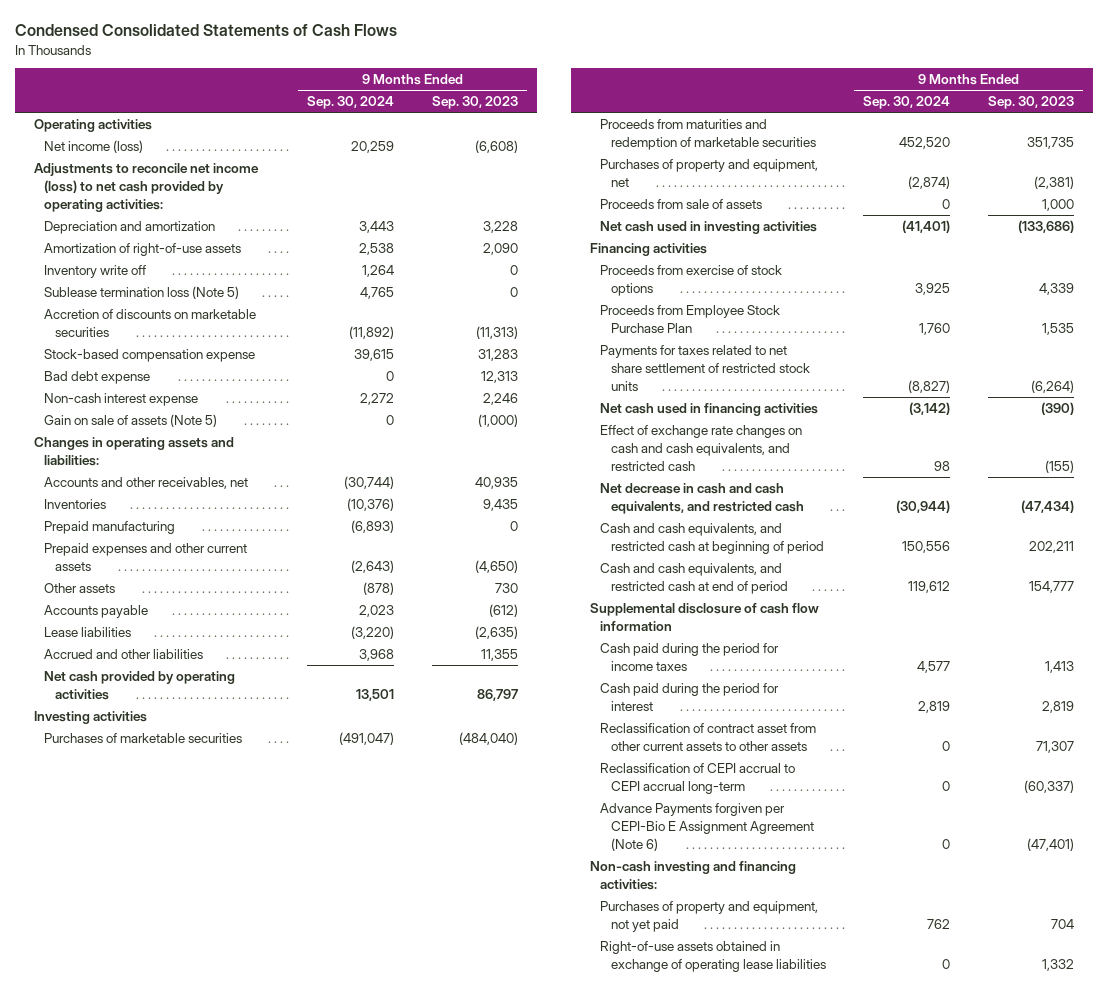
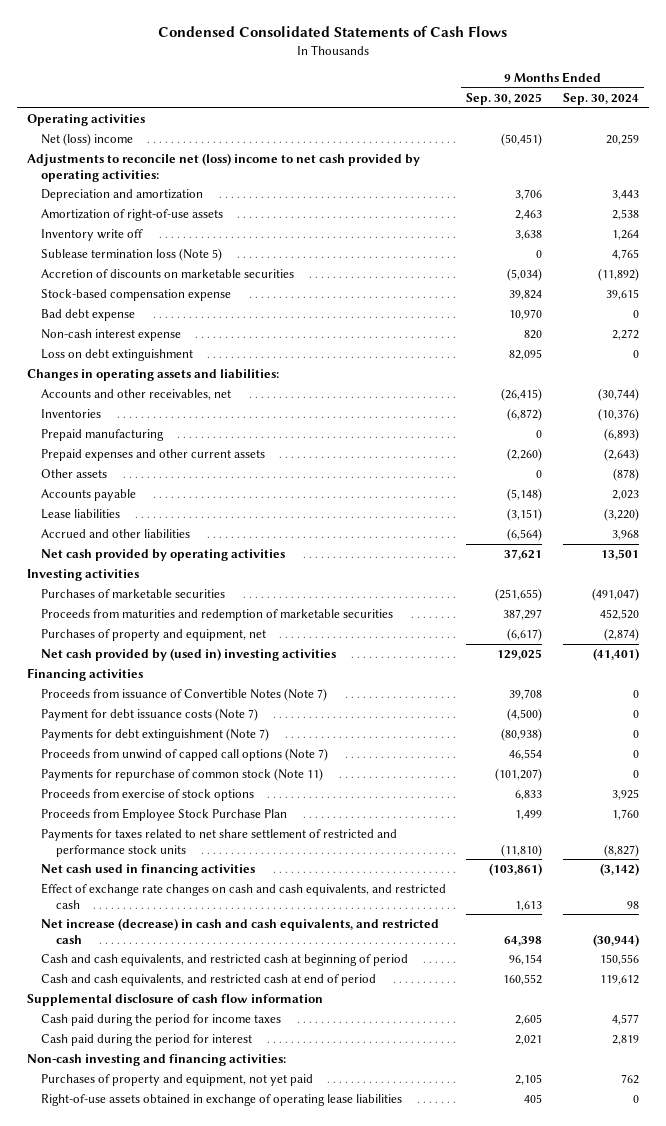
[431,96,518,110] Sep. 30, 2023 -> none
none -> [466,93,543,106] Sep. 30, 2025
[44,139,144,153] Net income (loss) -> [41,133,134,147] Net (loss) income
[33,162,259,212] Adjustments to reconcile net income (loss) to net cash provided by operating activities: -> [26,153,420,182] Adjustments to reconcile net (loss) income to net cash provided by operating activities:
[44,413,218,427] Gain on sale of assets (Note 5) -> none
none -> [41,349,194,362] Loss on debt extinguishment
[600,198,763,209] Proceeds from sale of assets -> none
[600,220,818,234] Net cash used in investing activities -> [41,648,337,662] Net cash provided by (used in) investing activities
none -> [41,688,328,702] Proceeds from issuance of Convertible Notes (Note 7)
none -> [41,708,259,722] Payment for debt issuance costs (Note 7)
none -> [41,728,270,742] Payments for debt extinguishment (Note 7)
none -> [41,748,329,762] Proceeds from unwind of capped call options (Note 7)
none -> [41,768,324,782] Payments for repurchase of common stock (Note 11)
[600,344,810,391] Payments for taxes related to net share settlement of restricted stock units -> [41,829,398,857] Payments for taxes related to net share settlement of restricted and performance stock units
[600,482,804,514] Net decrease in cash and cash equivalents, and restricted cash -> [41,918,440,944] Net increase (decrease) in cash and cash equivalents, and restricted cash
[600,722,817,751] Reclassification of contract asset from other current assets to other assets -> none
[600,762,796,794] Reclassification of CEPI accrual to CEPI accrual long-term -> none
[600,802,814,851] Advance Payments forgiven per CEPI-Bio E Assignment Agreement (Note 6) -> none

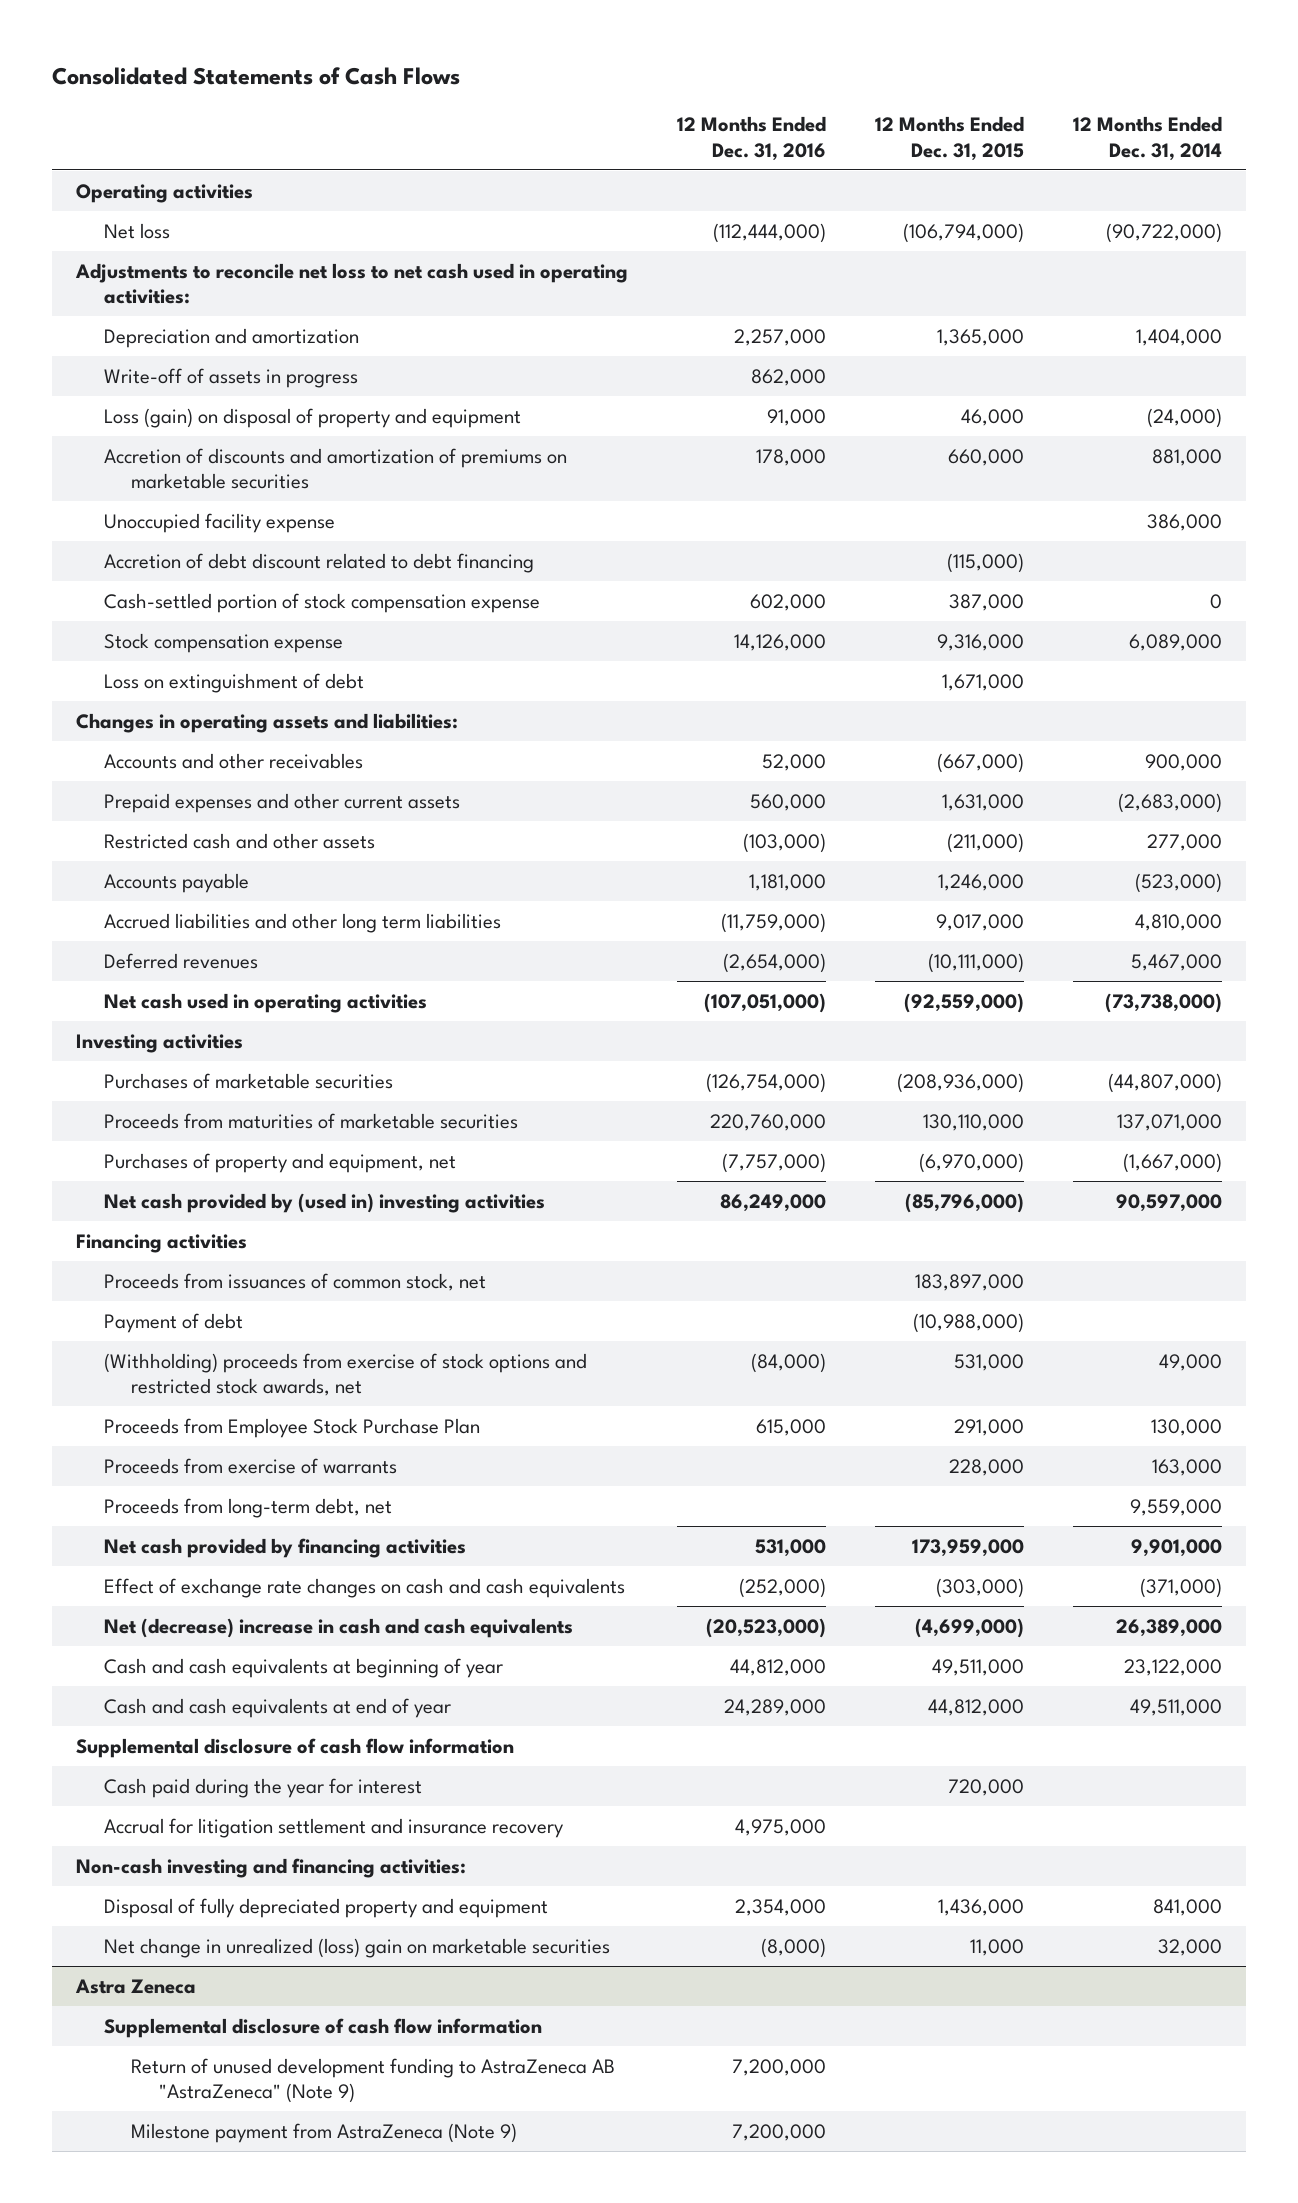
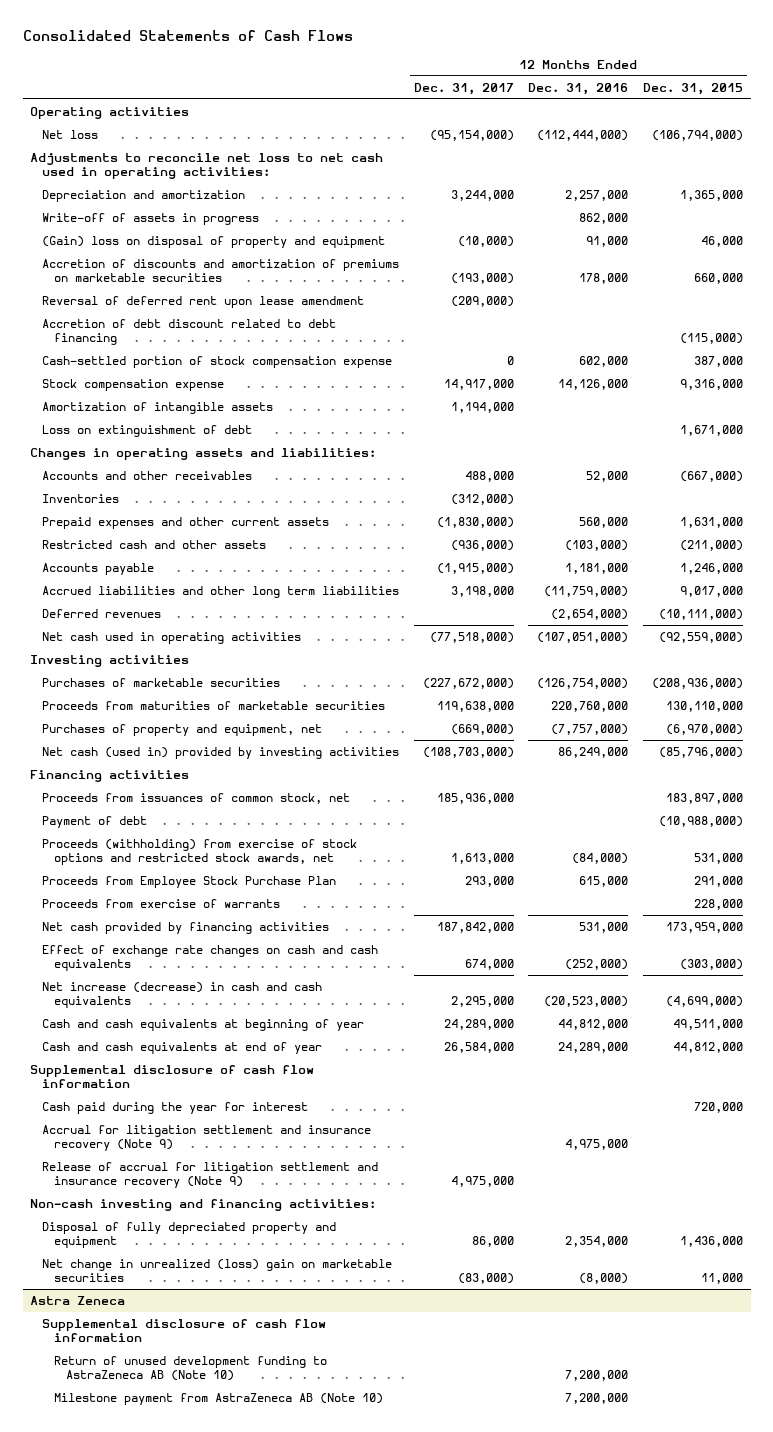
[1072,116,1222,161] 12 Months Ended Dec. 31, 2014 -> none
none -> [413,82,514,95] Dec. 31, 2017
[103,407,521,428] Loss (gain) on disposal of property and equipment -> [41,235,385,248] (Gain) loss on disposal of property and equipment
[103,512,335,533] Unoccupied facility expense -> none
none -> [41,295,364,308] Reversal of deferred rent upon lease amendment
none -> [41,401,273,414] Amortization of intangible assets
none -> [41,493,119,503] Inventories
[103,1192,545,1213] Net cash provided by (used in) investing activities -> [41,746,399,759] Net cash (used in) provided by investing activities
[103,1352,587,1397] (Withholding) proceeds from exercise of stock options and restricted stock awards, net -> [41,838,357,865] Proceeds (withholding) from exercise of stock options and restricted stock awards, net
[103,1497,392,1518] Proceeds from long-term debt, net -> none
[103,1617,573,1638] Net (decrease) increase in cash and cash equivalents -> [41,981,322,1008] Net increase (decrease) in cash and cash equivalents
[103,1817,564,1838] Accrual for litigation settlement and insurance recovery -> [41,1124,371,1151] Accrual for litigation settlement and insurance recovery (Note 9)
none -> [41,1161,378,1188] Release of accrual for litigation settlement and insurance recovery (Note 9)
[131,2057,616,2104] Return of unused development funding to AstraZeneca AB "AstraZeneca" (Note 9) -> [53,1355,327,1381] Return of unused development funding to AstraZeneca AB (Note 10)
[131,2122,518,2143] Milestone payment from AstraZeneca (Note 9) -> [53,1392,383,1405] Milestone payment from AstraZeneca AB (Note 10)

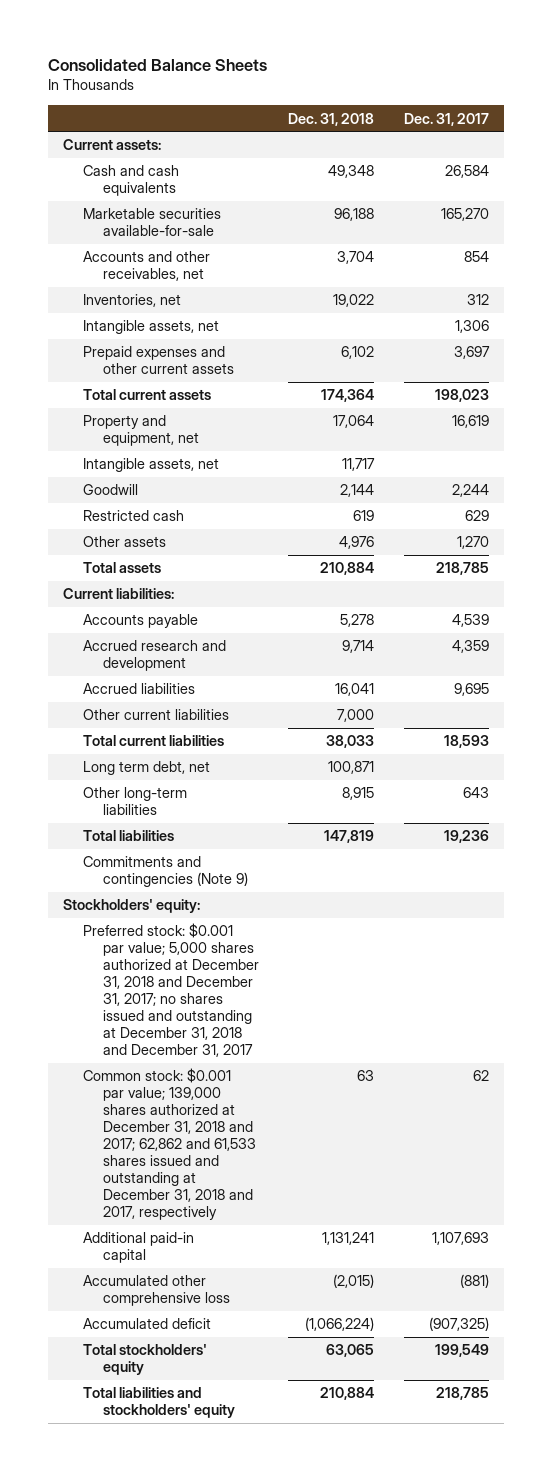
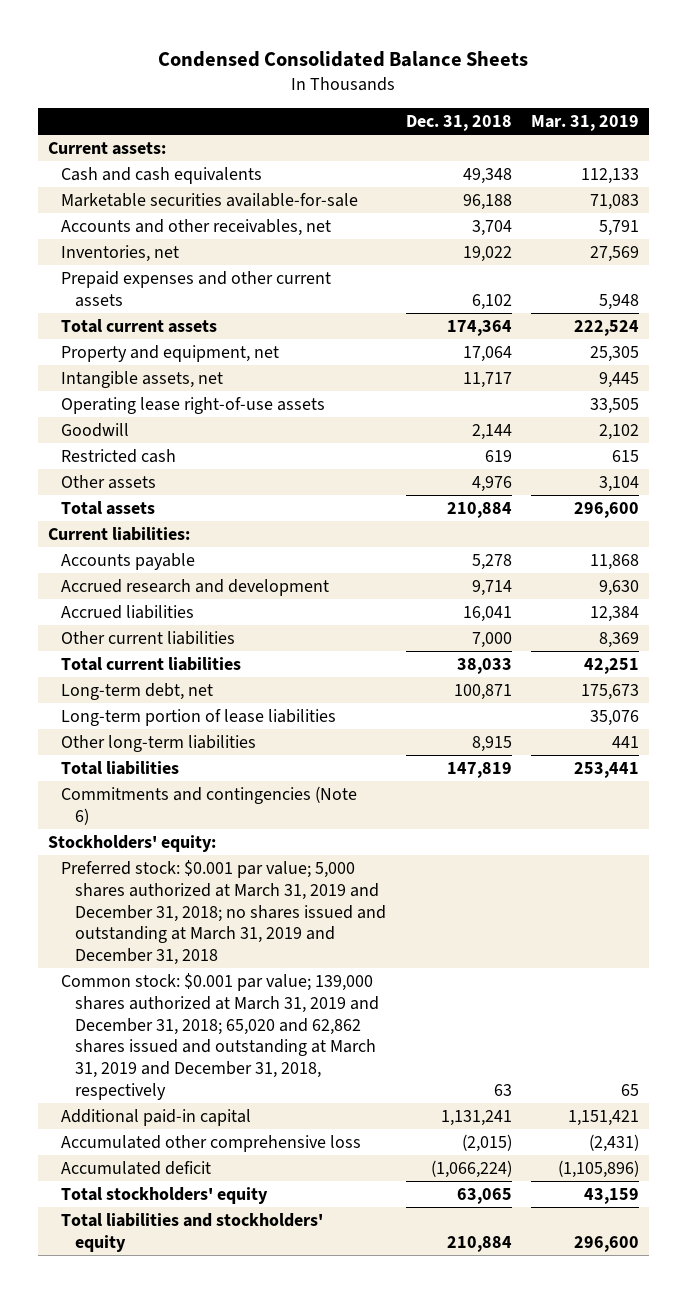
[48,58,268,71] Consolidated Balance Sheets -> [158,50,529,67] Condensed Consolidated Balance Sheets
[403,112,489,126] Dec. 31, 2017 -> none
none -> [531,115,640,132] Mar. 31, 2019
[82,320,219,335] Intangible assets, net -> none
none -> [61,397,326,415] Operating lease right-of-use assets
[82,761,210,776] Long term debt, net -> [61,683,214,701] Long-term debt, net
none -> [61,709,337,727] Long-term portion of lease liabilities
[82,856,248,888] Commitments and contingencies (Note 9) -> [61,786,358,825] Commitments and contingencies (Note 6)
[82,923,259,1058] Preferred stock: $0.001 par value; 5,000 shares authorized at December 31, 2018 and December 31, 2017; no shares issued and outstanding at December 31, 2018 and December 31, 2017 -> [61,860,387,966] Preferred stock: $0.001 par value; 5,000 shares authorized at March 31, 2019 and December 31, 2018; no shares issued and outstanding at March 31, 2019 and December 31, 2018
[82,1068,256,1221] Common stock: $0.001 par value; 139,000 shares authorized at December 31, 2018 and 2017; 62,862 and 61,533 shares issued and outstanding at December 31, 2018 and 2017, respectively -> [61,973,380,1100] Common stock: $0.001 par value; 139,000 shares authorized at March 31, 2019 and December 31, 2018; 65,020 and 62,862 shares issued and outstanding at March 31, 2019 and December 31, 2018, respectively

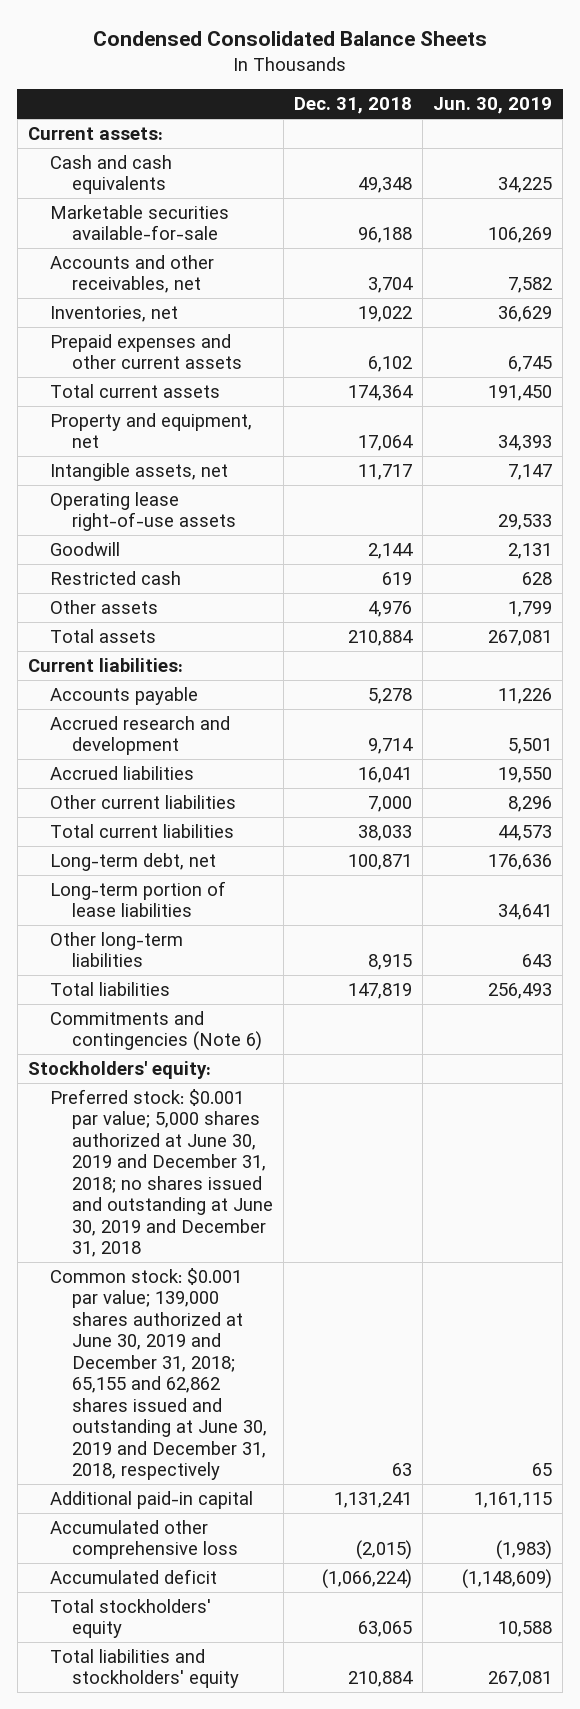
[531,115,640,132] Mar. 31, 2019 -> none
none -> [433,97,553,115] Jun. 30, 2019
[61,860,387,966] Preferred stock: $0.001 par value; 5,000 shares authorized at March 31, 2019 and December 31, 2018; no shares issued and outstanding at March 31, 2019 and December 31, 2018 -> [50,1088,274,1258] Preferred stock: $0.001 par value; 5,000 shares authorized at June 30, 2019 and December 31, 2018; no shares issued and outstanding at June 30, 2019 and December 31, 2018
[61,973,380,1100] Common stock: $0.001 par value; 139,000 shares authorized at March 31, 2019 and December 31, 2018; 65,020 and 62,862 shares issued and outstanding at March 31, 2019 and December 31, 2018, respectively -> [50,1267,268,1480] Common stock: $0.001 par value; 139,000 shares authorized at June 30, 2019 and December 31, 2018; 65,155 and 62,862 shares issued and outstanding at June 30, 2019 and December 31, 2018, respectively

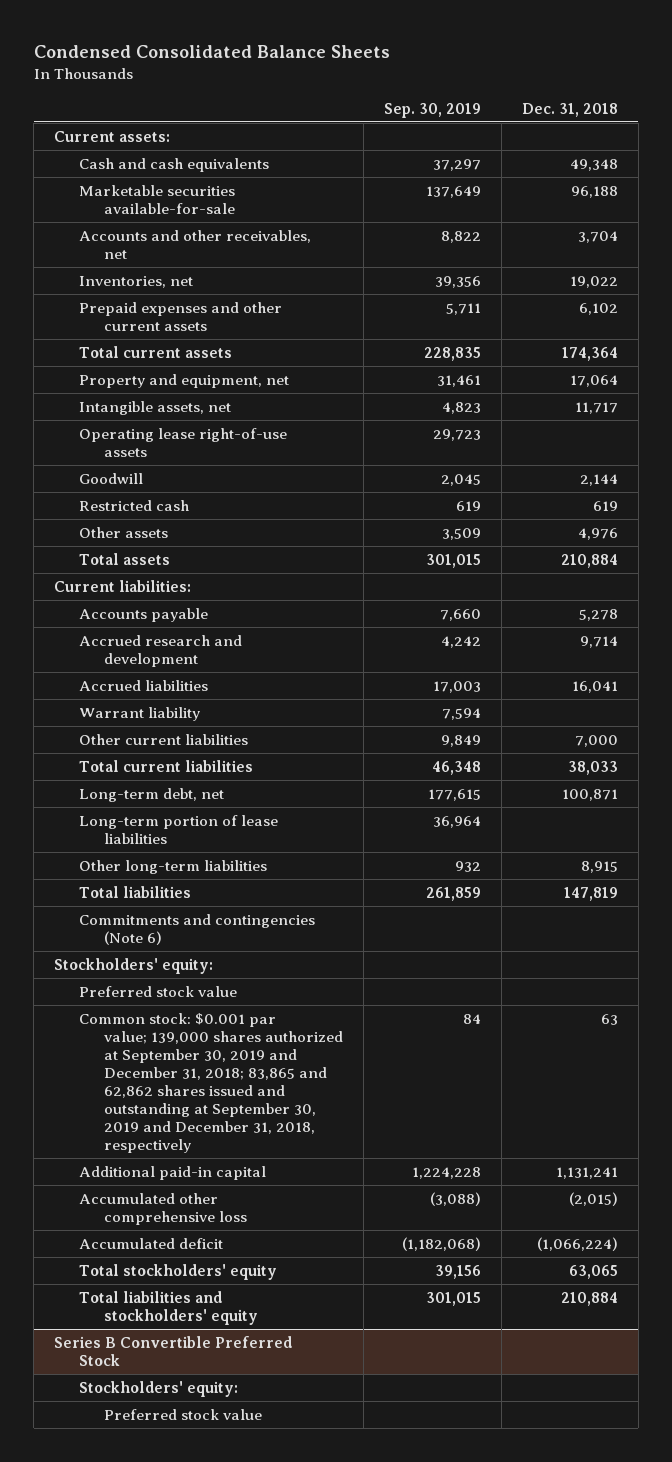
[433,97,553,115] Jun. 30, 2019 -> none
none -> [383,102,481,118] Sep. 30, 2019
none -> [78,707,200,722] Warrant liability
[50,1088,274,1258] Preferred stock: $0.001 par value; 5,000 shares authorized at June 30, 2019 and December 31, 2018; no shares issued and outstanding at June 30, 2019 and December 31, 2018 -> [78,986,237,998] Preferred stock value
[50,1267,268,1480] Common stock: $0.001 par value; 139,000 shares authorized at June 30, 2019 and December 31, 2018; 65,155 and 62,862 shares issued and outstanding at June 30, 2019 and December 31, 2018, respectively -> [78,1013,343,1153] Common stock: $0.001 par value; 139,000 shares authorized at September 30, 2019 and December 31, 2018; 83,865 and 62,862 shares issued and outstanding at September 30, 2019 and December 31, 2018, respectively
none -> [54,1336,293,1367] Series B Convertible Preferred Stock
none -> [78,1381,238,1398] Stockholders' equity:
none -> [103,1409,262,1421] Preferred stock value

